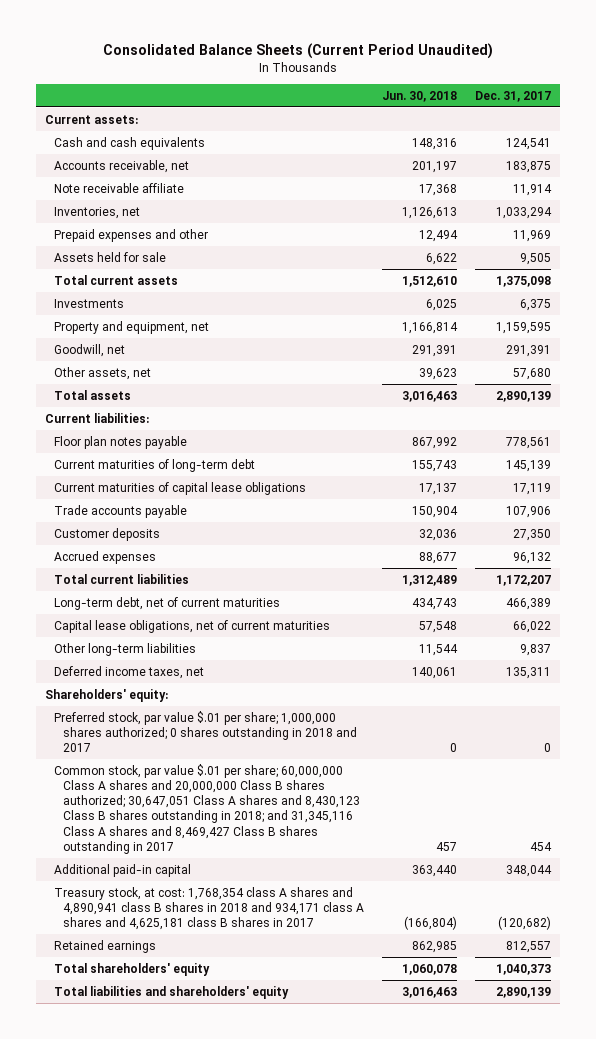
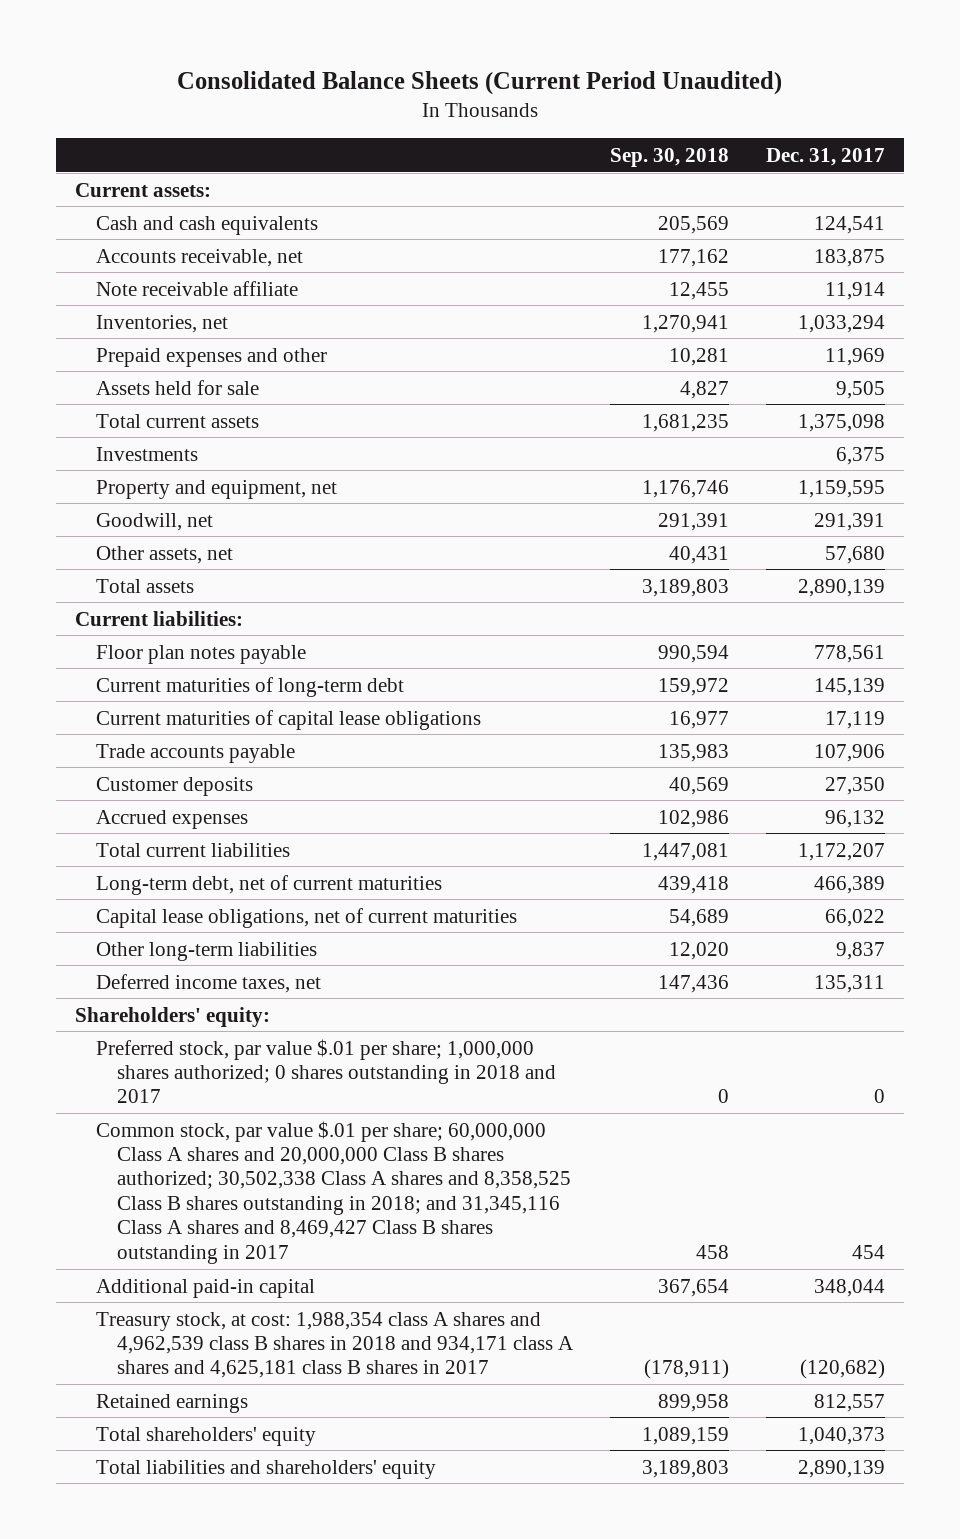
[381,90,457,102] Jun. 30, 2018 -> none
none -> [610,148,730,168] Sep. 30, 2018
[54,763,360,854] Common stock, par value $.01 per share; 60,000,000 Class A shares and 20,000,000 Class B shares authorized; 30,647,051 Class A shares and 8,430,123 Class B shares outstanding in 2018; and 31,345,116 Class A shares and 8,469,427 Class B shares outstanding in 2017 -> [95,1120,572,1264] Common stock, par value $.01 per share; 60,000,000 Class A shares and 20,000,000 Class B shares authorized; 30,502,338 Class A shares and 8,358,525 Class B shares outstanding in 2018; and 31,345,116 Class A shares and 8,469,427 Class B shares outstanding in 2017
[54,886,364,931] Treasury stock, at cost: 1,768,354 class A shares and 4,890,941 class B shares in 2018 and 934,171 class A shares and 4,625,181 class B shares in 2017 -> [95,1311,575,1379] Treasury stock, at cost: 1,988,354 class A shares and 4,962,539 class B shares in 2018 and 934,171 class A shares and 4,625,181 class B shares in 2017

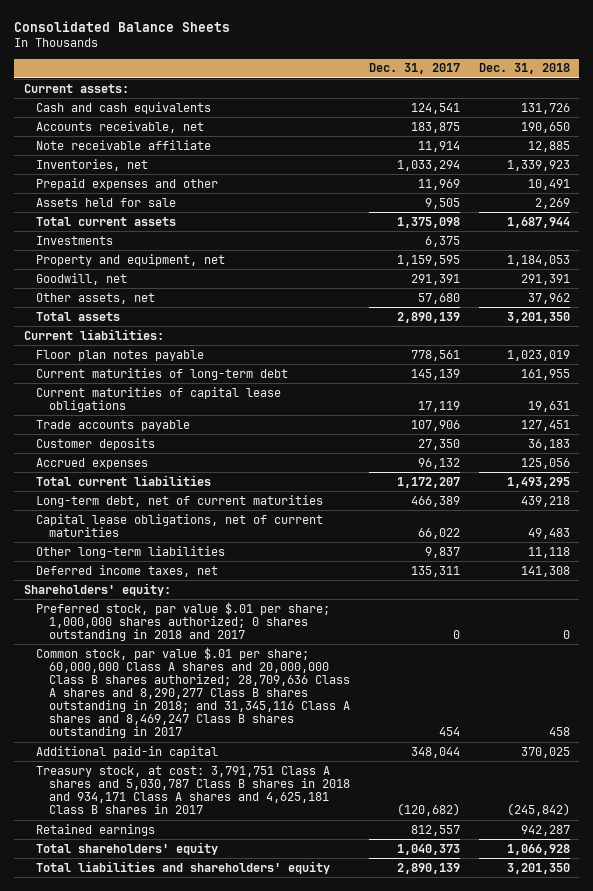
[176,70,782,95] Consolidated Balance Sheets (Current Period Unaudited) -> [14,20,231,32] Consolidated Balance Sheets
[610,148,730,168] Sep. 30, 2018 -> none
none -> [478,63,570,75] Dec. 31, 2018
[95,1120,572,1264] Common stock, par value $.01 per share; 60,000,000 Class A shares and 20,000,000 Class B shares authorized; 30,502,338 Class A shares and 8,358,525 Class B shares outstanding in 2018; and 31,345,116 Class A shares and 8,469,427 Class B shares outstanding in 2017 -> [36,646,351,739] Common stock, par value $.01 per share; 60,000,000 Class A shares and 20,000,000 Class B shares authorized; 28,709,636 Class A shares and 8,290,277 Class B shares outstanding in 2018; and 31,345,116 Class A shares and 8,469,247 Class B shares outstanding in 2017
[95,1311,575,1379] Treasury stock, at cost: 1,988,354 class A shares and 4,962,539 class B shares in 2018 and 934,171 class A shares and 4,625,181 class B shares in 2017 -> [36,765,351,815] Treasury stock, at cost: 3,791,751 Class A shares and 5,030,787 Class B shares in 2018 and 934,171 Class A shares and 4,625,181 Class B shares in 2017

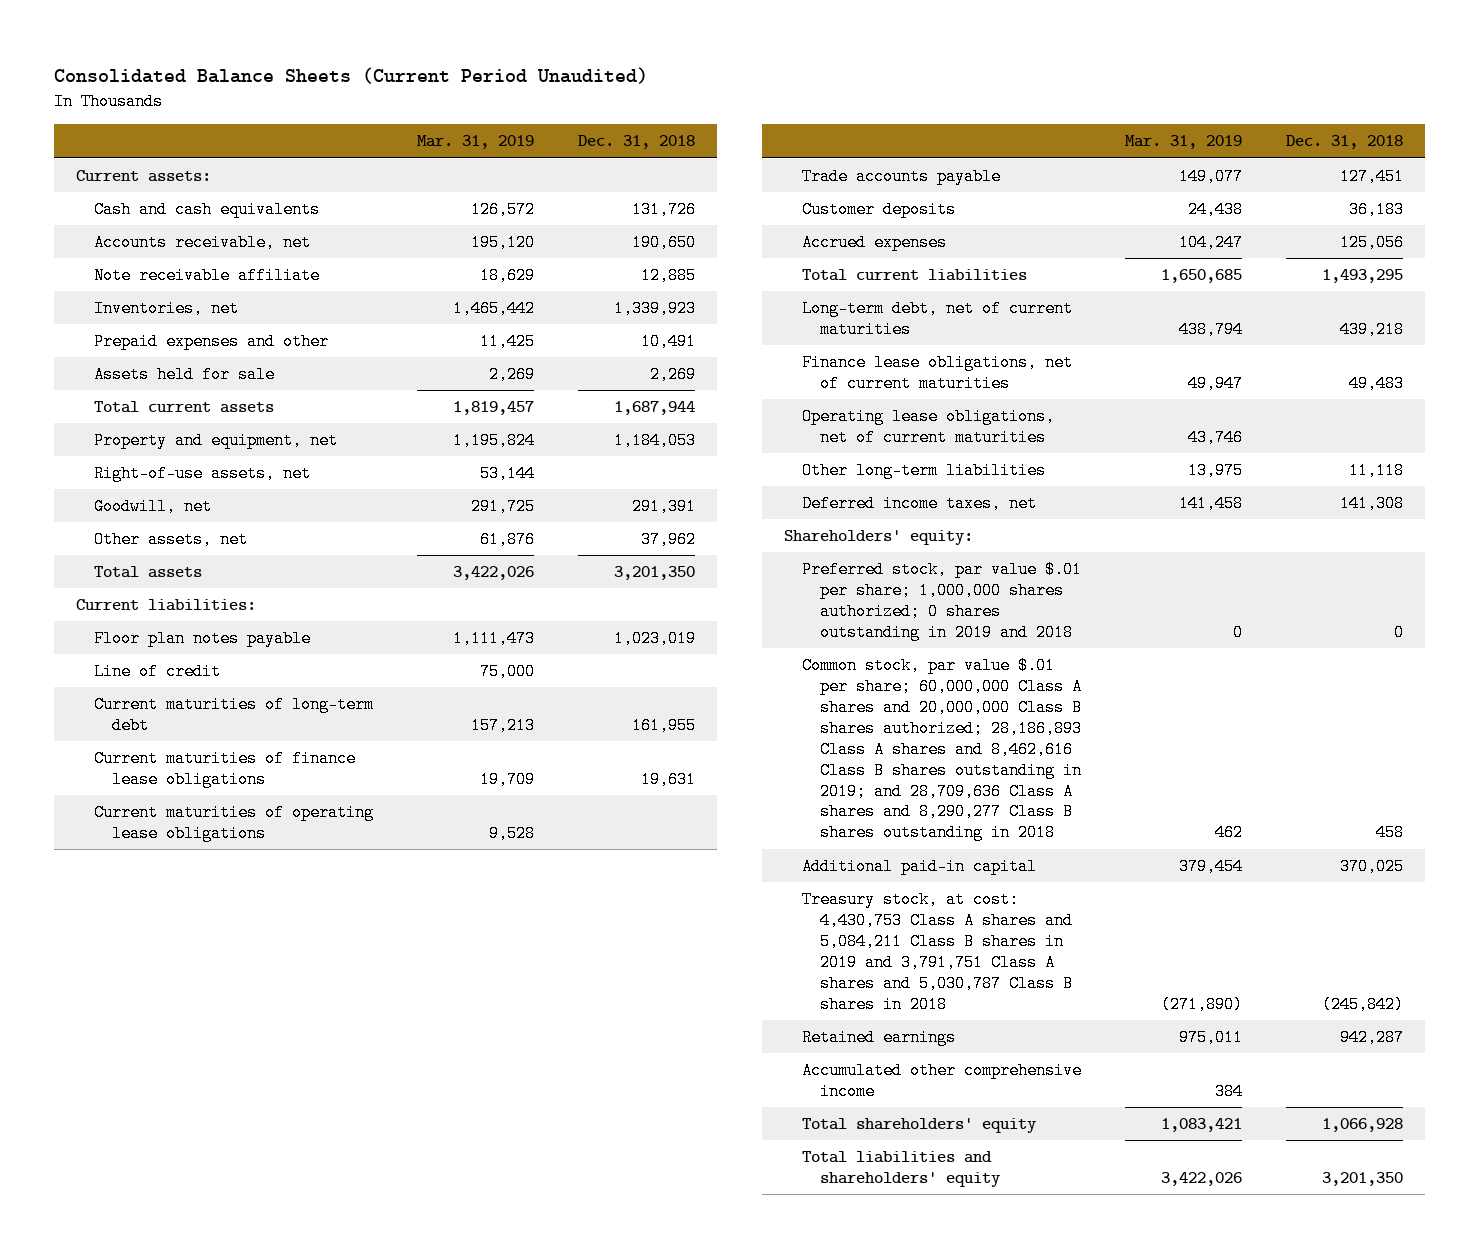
[14,20,231,32] Consolidated Balance Sheets -> [54,67,649,85] Consolidated Balance Sheets (Current Period Unaudited)
[368,63,460,75] Dec. 31, 2017 -> none
none -> [417,135,535,150] Mar. 31, 2019
[36,235,114,245] Investments -> none
none -> [94,465,312,483] Right-of-use assets, net
none -> [94,663,222,681] Line of credit
[36,386,282,412] Current maturities of capital lease obligations -> [94,750,357,789] Current maturities of finance lease obligations
none -> [94,804,375,843] Current maturities of operating lease obligations
[36,513,324,537] Capital lease obligations, net of current maturities -> [802,354,1074,393] Finance lease obligations, net of current maturities
none -> [802,408,1056,447] Operating lease obligations, net of current maturities
[36,601,331,641] Preferred stock, par value $.01 per share; 1,000,000 shares authorized; 0 shares outstanding in 2018 and 2017 -> [802,561,1083,641] Preferred stock, par value $.01 per share; 1,000,000 shares authorized; 0 shares outstanding in 2019 and 2018
[36,646,351,739] Common stock, par value $.01 per share; 60,000,000 Class A shares and 20,000,000 Class B shares authorized; 28,709,636 Class A shares and 8,290,277 Class B shares outstanding in 2018; and 31,345,116 Class A shares and 8,469,247 Class B shares outstanding in 2017 -> [802,657,1083,842] Common stock, par value $.01 per share; 60,000,000 Class A shares and 20,000,000 Class B shares authorized; 28,186,893 Class A shares and 8,462,616 Class B shares outstanding in 2019; and 28,709,636 Class A shares and 8,290,277 Class B shares outstanding in 2018
[36,765,351,815] Treasury stock, at cost: 3,791,751 Class A shares and 5,030,787 Class B shares in 2018 and 934,171 Class A shares and 4,625,181 Class B shares in 2017 -> [802,891,1074,1013] Treasury stock, at cost: 4,430,753 Class A shares and 5,084,211 Class B shares in 2019 and 3,791,751 Class A shares and 5,030,787 Class B shares in 2018
none -> [802,1062,1083,1101] Accumulated other comprehensive income

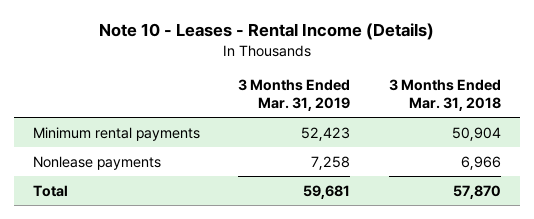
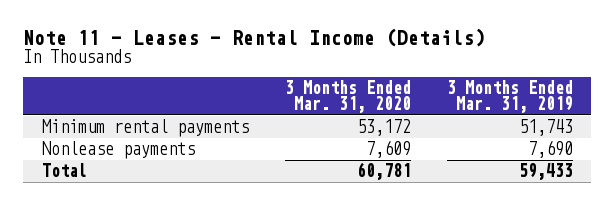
[98,23,434,41] Note 10 - Leases - Rental Income (Details) -> [23,27,486,47] Note 11 - Leases - Rental Income (Details)
[388,79,501,112] 3 Months Ended Mar. 31, 2018 -> none
none -> [284,80,411,114] 3 Months Ended Mar. 31, 2020
[301,126,351,141] 52,423 -> [519,119,574,137] 51,743
[311,155,351,170] 7,258 -> [528,140,574,159] 7,690
[303,184,351,199] 59,681 -> [519,163,574,181] 59,433

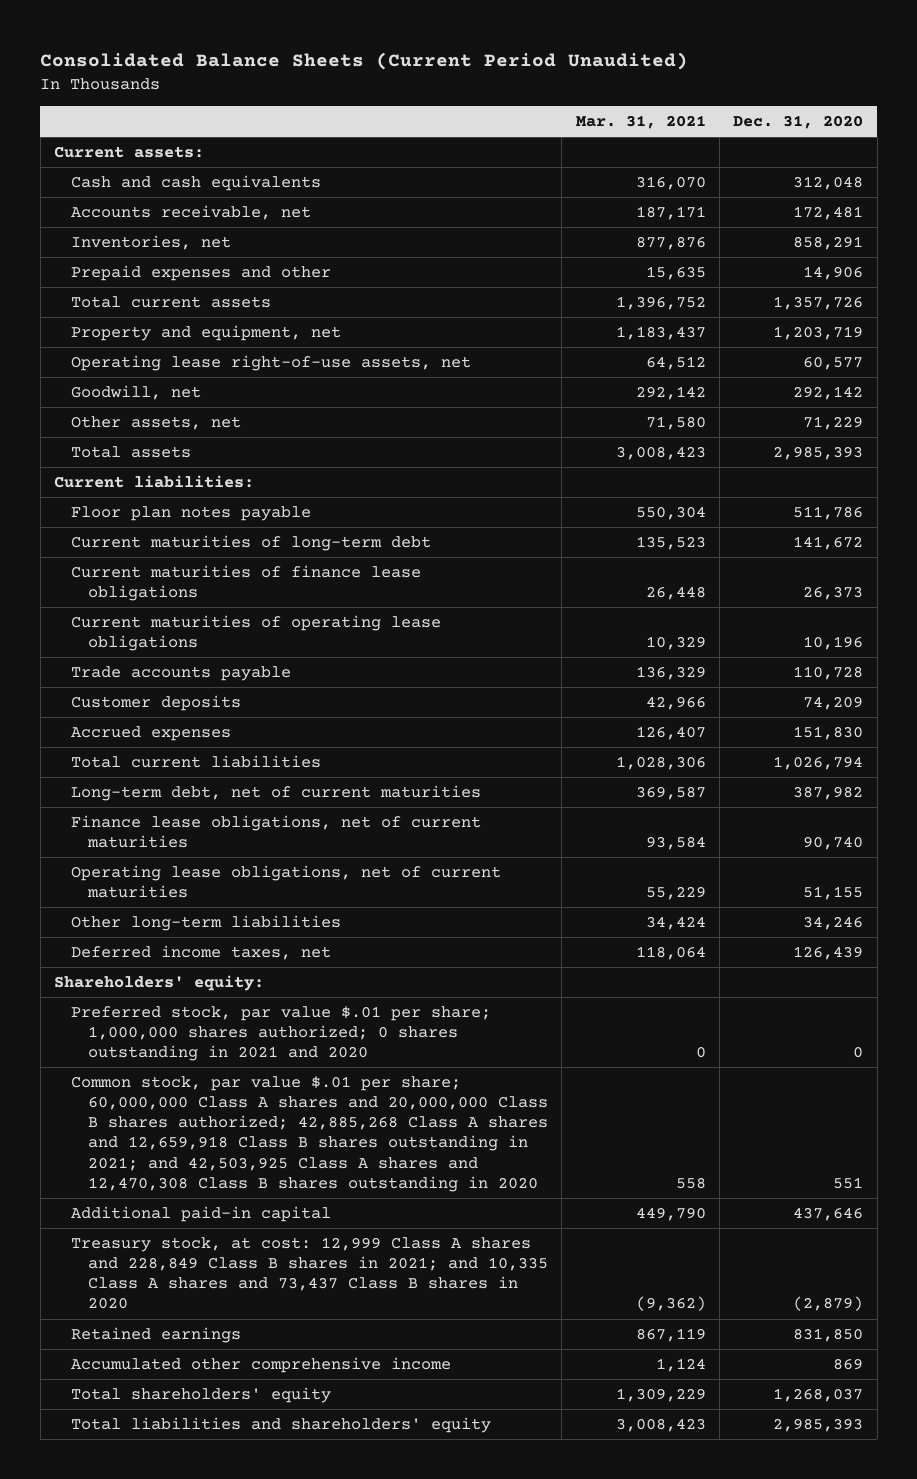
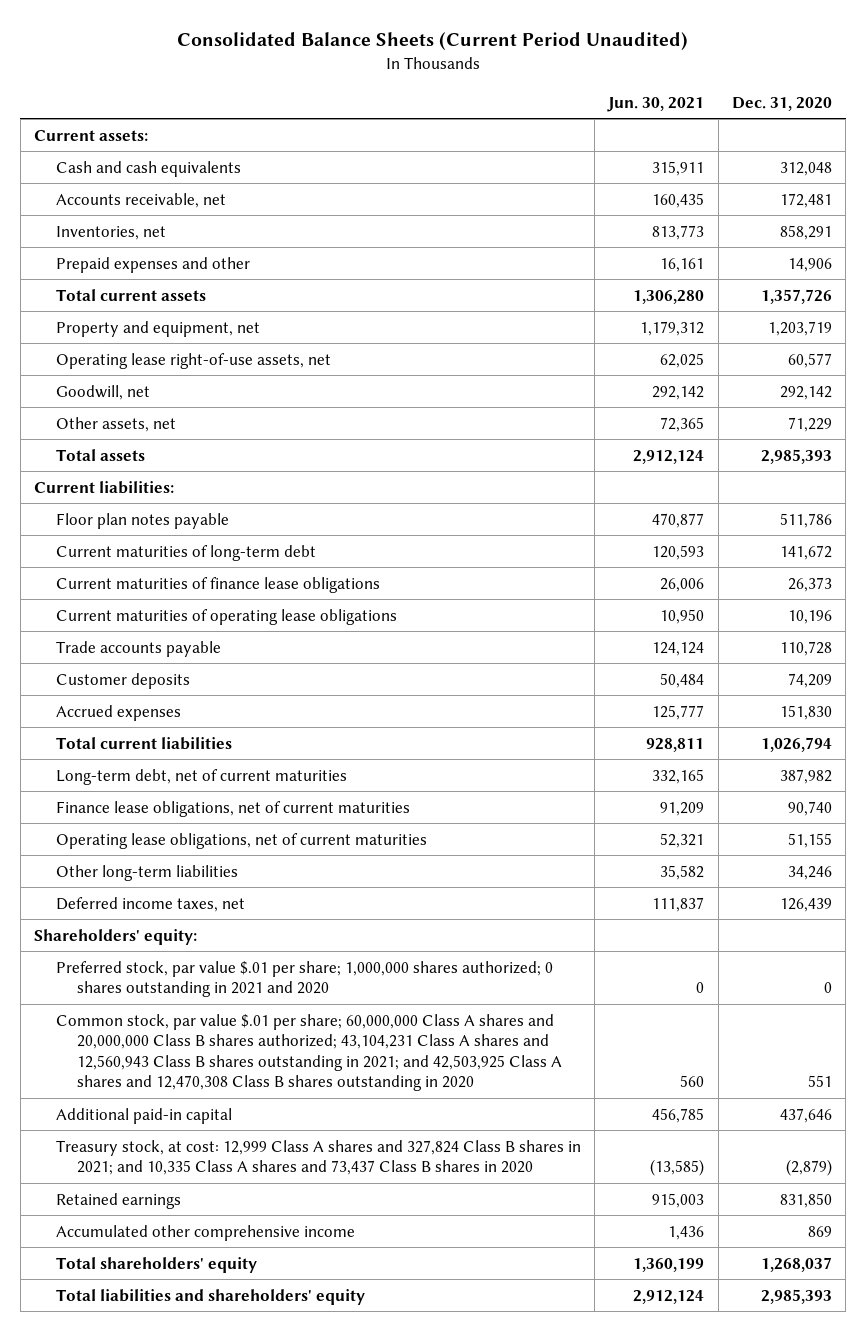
[575,115,706,130] Mar. 31, 2021 -> none
none -> [607,96,705,112] Jun. 30, 2021
[70,1076,548,1192] Common stock, par value $.01 per share; 60,000,000 Class A shares and 20,000,000 Class B shares authorized; 42,885,268 Class A shares and 12,659,918 Class B shares outstanding in 2021; and 42,503,925 Class A shares and 12,470,308 Class B shares outstanding in 2020 -> [55,1013,563,1091] Common stock, par value $.01 per share; 60,000,000 Class A shares and 20,000,000 Class B shares authorized; 43,104,231 Class A shares and 12,560,943 Class B shares outstanding in 2021; and 42,503,925 Class A shares and 12,470,308 Class B shares outstanding in 2020
[70,1237,548,1310] Treasury stock, at cost: 12,999 Class A shares and 228,849 Class B shares in 2021; and 10,335 Class A shares and 73,437 Class B shares in 2020 -> [55,1139,581,1176] Treasury stock, at cost: 12,999 Class A shares and 327,824 Class B shares in 2021; and 10,335 Class A shares and 73,437 Class B shares in 2020

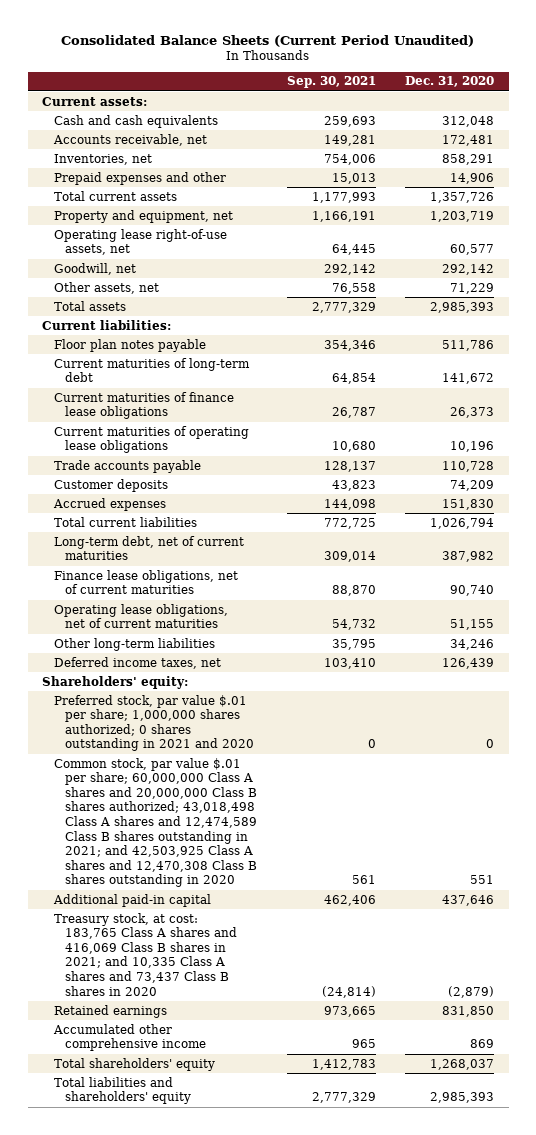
[607,96,705,112] Jun. 30, 2021 -> none
none -> [286,76,376,89] Sep. 30, 2021
[55,1013,563,1091] Common stock, par value $.01 per share; 60,000,000 Class A shares and 20,000,000 Class B shares authorized; 43,104,231 Class A shares and 12,560,943 Class B shares outstanding in 2021; and 42,503,925 Class A shares and 12,470,308 Class B shares outstanding in 2020 -> [53,757,258,888] Common stock, par value $.01 per share; 60,000,000 Class A shares and 20,000,000 Class B shares authorized; 43,018,498 Class A shares and 12,474,589 Class B shares outstanding in 2021; and 42,503,925 Class A shares and 12,470,308 Class B shares outstanding in 2020
[55,1139,581,1176] Treasury stock, at cost: 12,999 Class A shares and 327,824 Class B shares in 2021; and 10,335 Class A shares and 73,437 Class B shares in 2020 -> [53,912,238,996] Treasury stock, at cost: 183,765 Class A shares and 416,069 Class B shares in 2021; and 10,335 Class A shares and 73,437 Class B shares in 2020

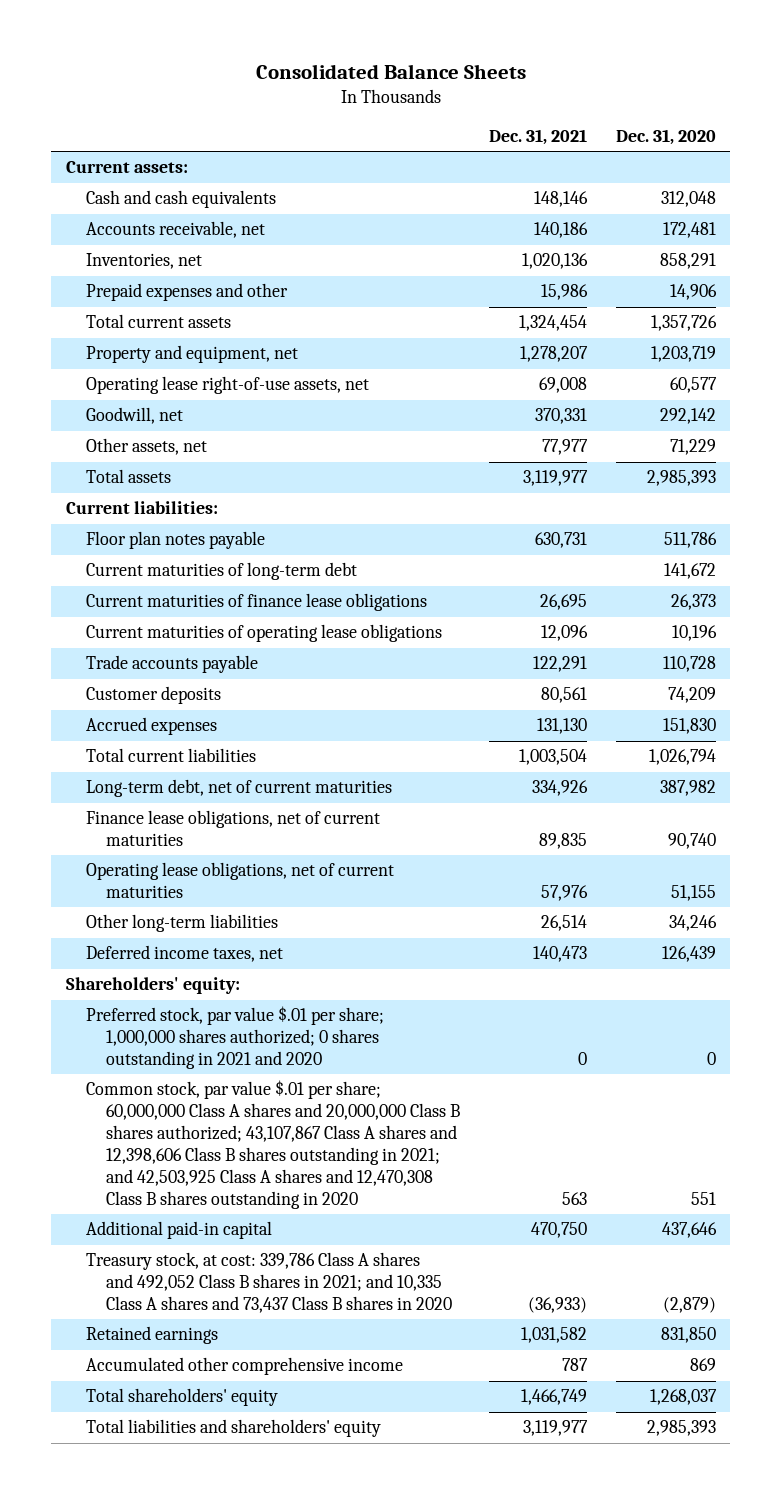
[61,35,475,48] Consolidated Balance Sheets (Current Period Unaudited) -> [255,64,526,80] Consolidated Balance Sheets
[286,76,376,89] Sep. 30, 2021 -> none
none -> [489,129,588,146] Dec. 31, 2021
[53,757,258,888] Common stock, par value $.01 per share; 60,000,000 Class A shares and 20,000,000 Class B shares authorized; 43,018,498 Class A shares and 12,474,589 Class B shares outstanding in 2021; and 42,503,925 Class A shares and 12,470,308 Class B shares outstanding in 2020 -> [86,1080,461,1209] Common stock, par value $.01 per share; 60,000,000 Class A shares and 20,000,000 Class B shares authorized; 43,107,867 Class A shares and 12,398,606 Class B shares outstanding in 2021; and 42,503,925 Class A shares and 12,470,308 Class B shares outstanding in 2020
[53,912,238,996] Treasury stock, at cost: 183,765 Class A shares and 416,069 Class B shares in 2021; and 10,335 Class A shares and 73,437 Class B shares in 2020 -> [86,1252,453,1314] Treasury stock, at cost: 339,786 Class A shares and 492,052 Class B shares in 2021; and 10,335 Class A shares and 73,437 Class B shares in 2020

